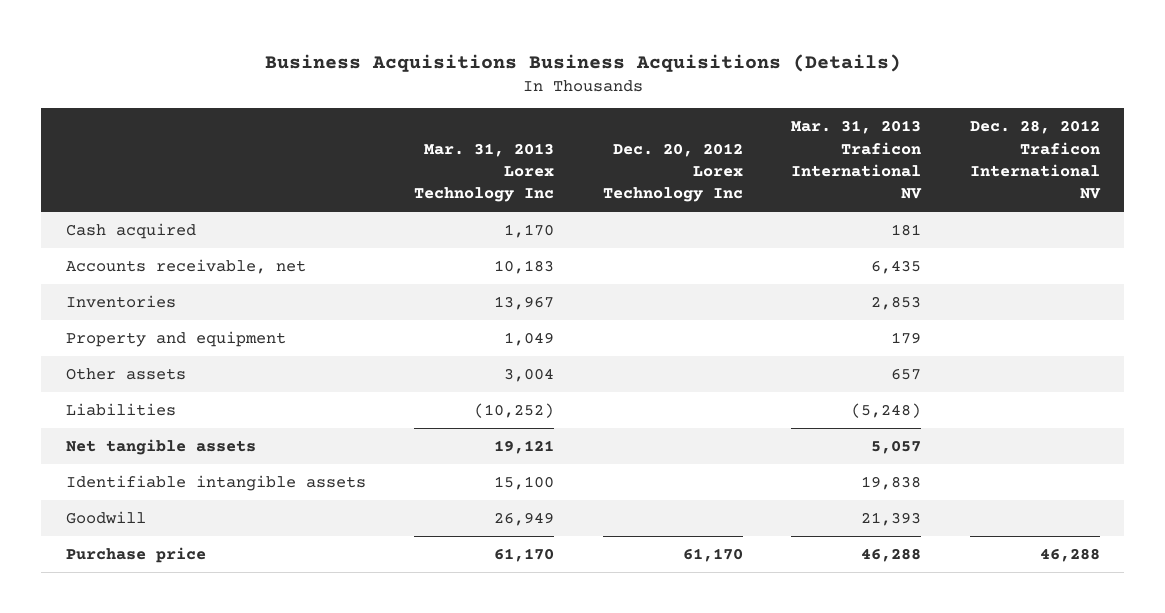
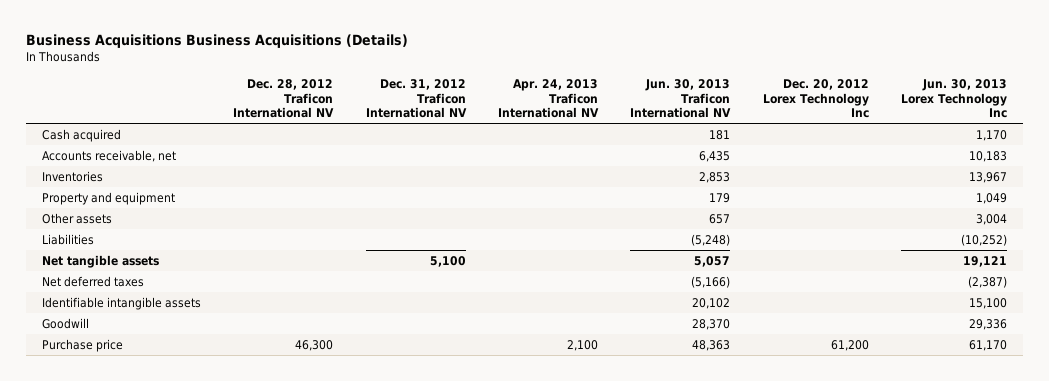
[414,142,555,203] Mar. 31, 2013 Lorex Technology Inc -> none
[791,120,923,200] Mar. 31, 2013 Traficon International NV -> none
none -> [365,78,467,119] Dec. 31, 2012 Traficon International NV
none -> [497,78,599,119] Apr. 24, 2013 Traficon International NV
none -> [630,78,732,119] Jun. 30, 2013 Traficon International NV
none -> [900,78,1007,119] Jun. 30, 2013 Lorex Technology Inc
none -> [41,275,144,287] Net deferred taxes
[682,547,743,562] 61,170 -> [830,339,869,351] 61,200
[1039,547,1100,562] 46,288 -> [295,339,334,351] 46,300

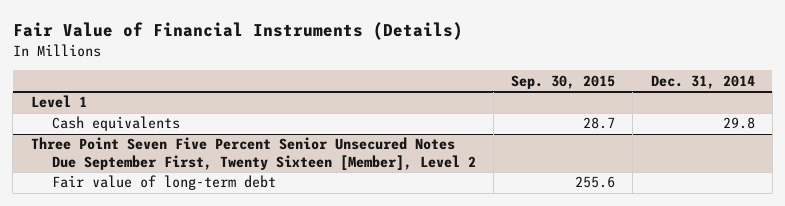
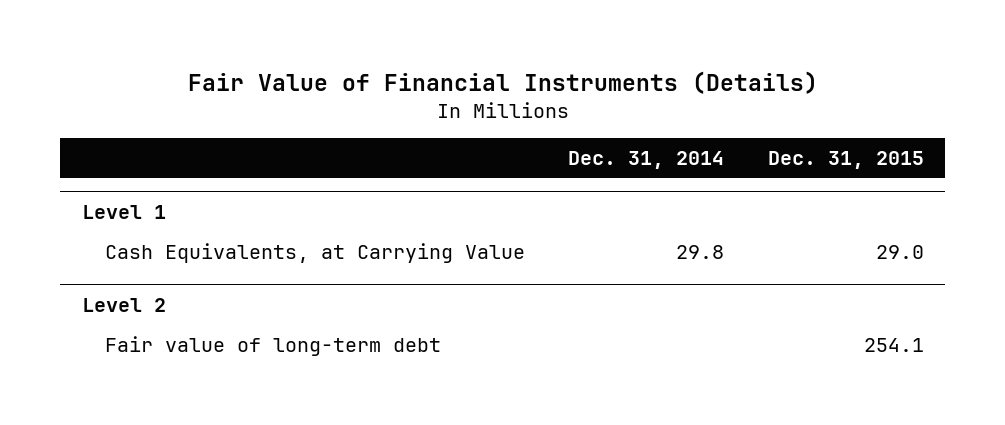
[511,74,616,89] Sep. 30, 2015 -> none
none -> [767,151,924,170] Dec. 31, 2015
[51,116,180,132] Cash equivalents -> [104,243,525,264] Cash Equivalents, at Carrying Value
[30,137,476,171] Three Point Seven Five Percent Senior Unsecured Notes Due September First, Twenty Sixteen [Member], Level 2 -> [81,297,166,312] Level 2

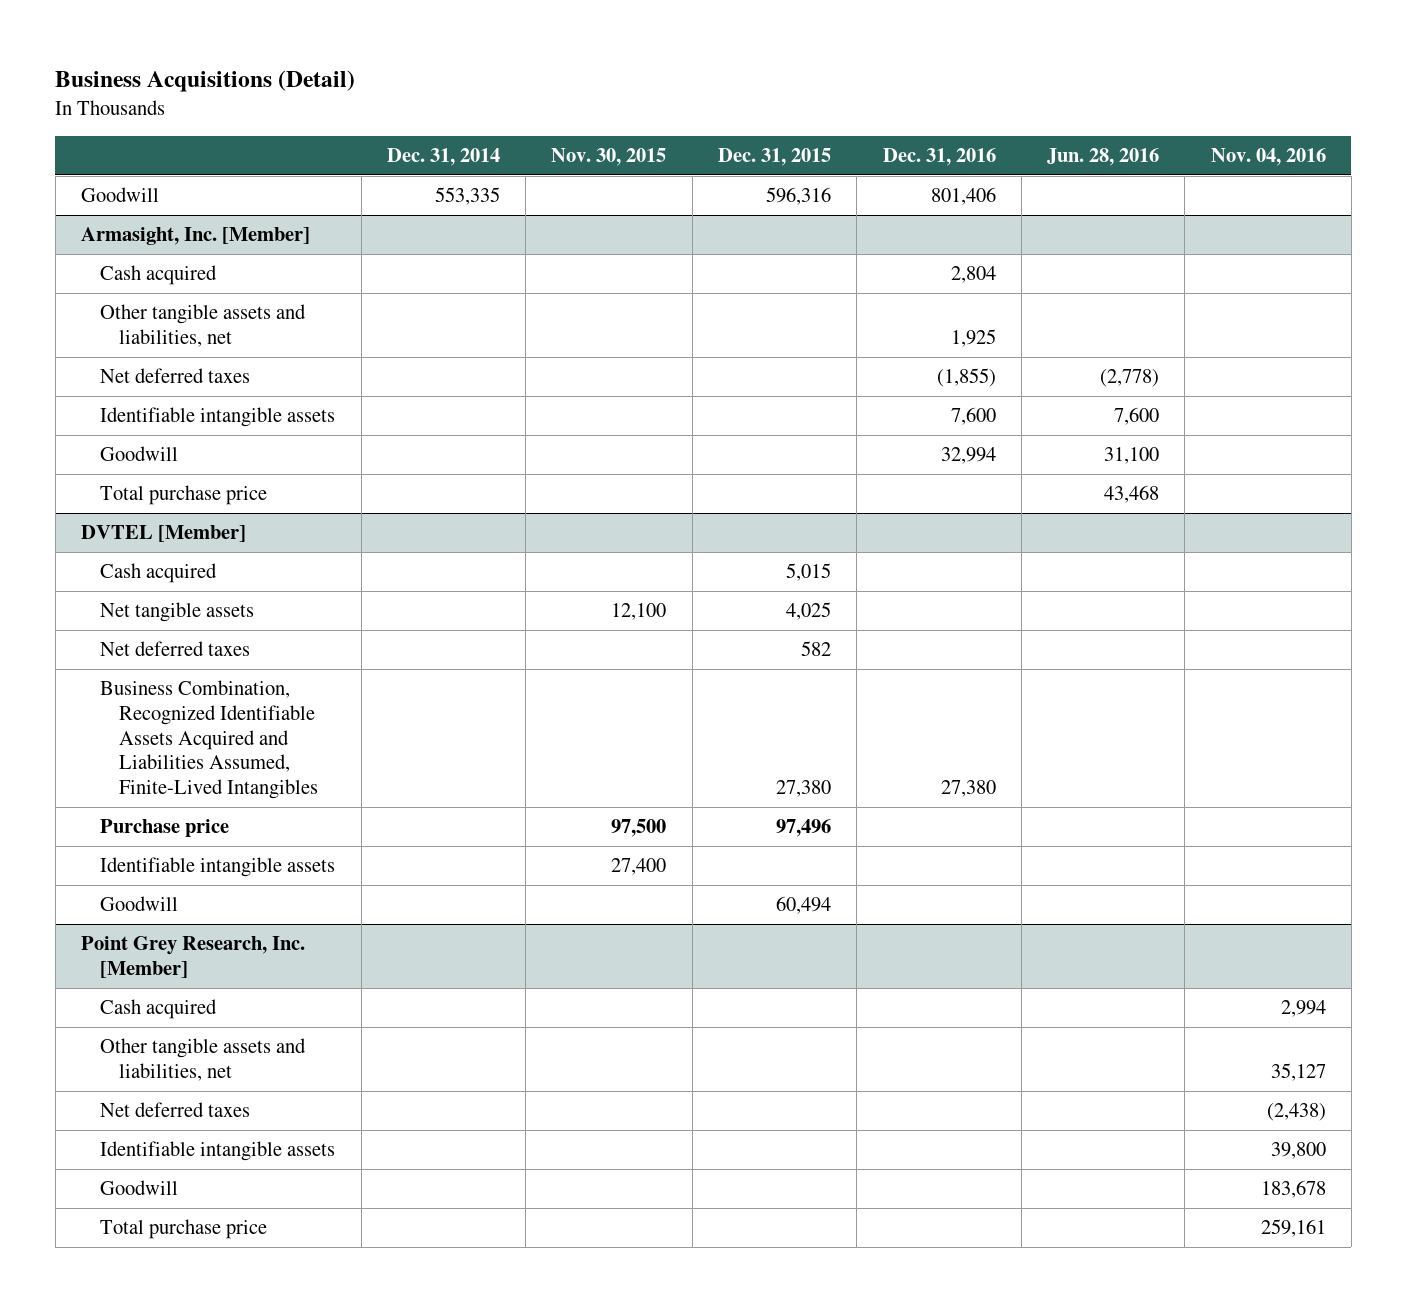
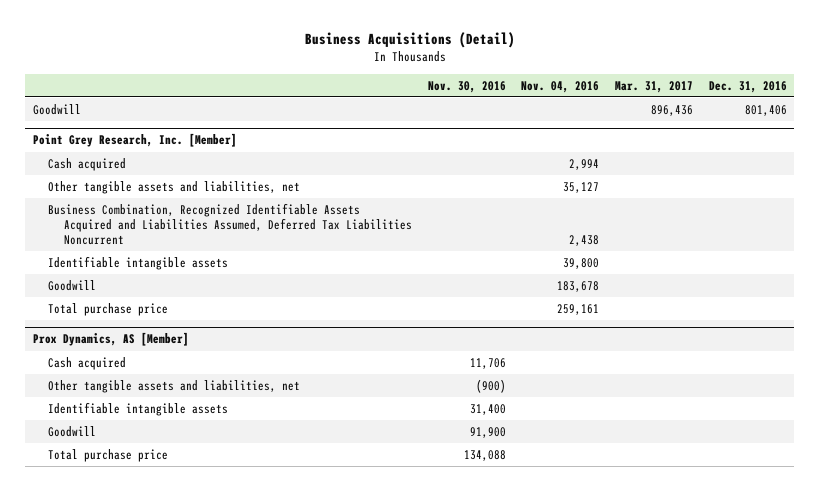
[386,147,500,166] Dec. 31, 2014 -> none
[551,147,667,166] Nov. 30, 2015 -> none
[717,147,831,166] Dec. 31, 2015 -> none
[1047,147,1160,166] Jun. 28, 2016 -> none
none -> [427,80,506,93] Nov. 30, 2016
none -> [615,80,694,93] Mar. 31, 2017
[81,227,311,246] Armasight, Inc. [Member] -> none
[100,265,218,286] Cash acquired -> none
[100,304,307,347] Other tangible assets and liabilities, net -> none
[100,368,251,384] Net deferred taxes -> none
[100,407,336,428] Identifiable intangible assets -> none
[100,446,179,462] Goodwill -> none
[100,485,268,506] Total purchase price -> none
[81,525,247,543] DVTEL [Member] -> none
[100,563,218,584] Cash acquired -> none
[100,602,255,623] Net tangible assets -> none
[100,641,251,657] Net deferred taxes -> none
[100,680,319,799] Business Combination, Recognized Identifiable Assets Acquired and Liabilities Assumed, Finite-Lived Intangibles -> none
[100,819,230,838] Purchase price -> none
[100,857,336,878] Identifiable intangible assets -> none
[100,896,179,912] Goodwill -> none
[100,1102,251,1118] Net deferred taxes -> none
none -> [48,202,413,245] Business Combination, Recognized Identifiable Assets Acquired and Liabilities Assumed, Deferred Tax Liabilities Noncurrent
none -> [32,332,189,347] Prox Dynamics, AS [Member]
none -> [48,356,127,370] Cash acquired
none -> [48,379,301,393] Other tangible assets and liabilities, net
none -> [48,401,229,416] Identifiable intangible assets
none -> [48,425,97,437] Goodwill
none -> [48,448,169,462] Total purchase price

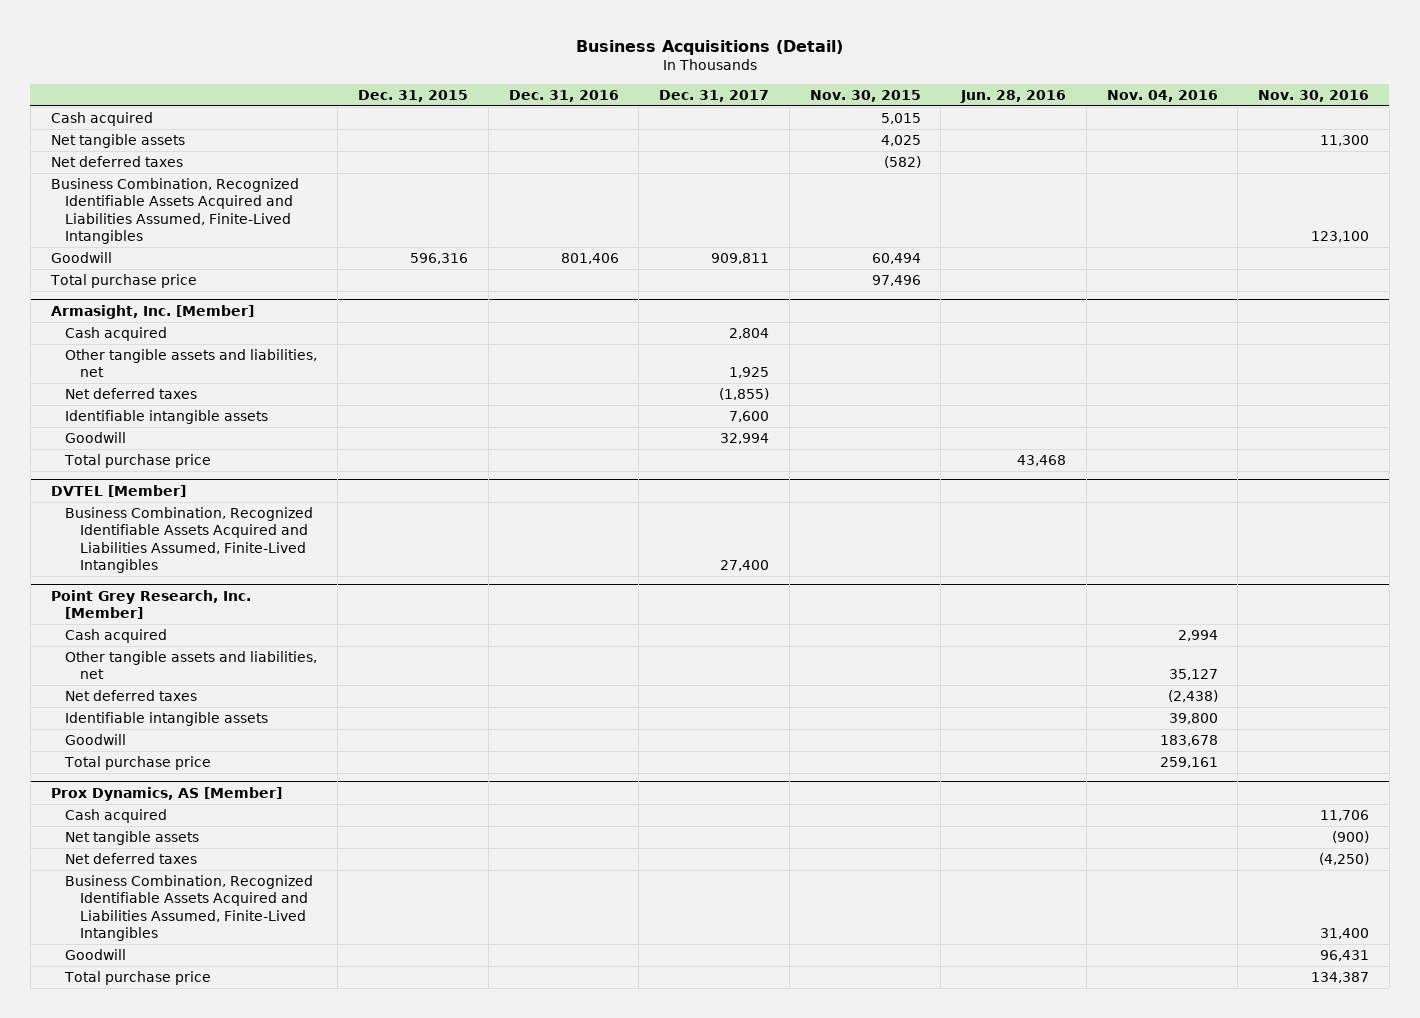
[615,80,694,93] Mar. 31, 2017 -> none
none -> [357,89,468,102] Dec. 31, 2015
none -> [659,89,770,102] Dec. 31, 2017
none -> [809,89,921,102] Nov. 30, 2015
none -> [960,89,1067,103] Jun. 28, 2016
none -> [50,112,153,127] Cash acquired
none -> [50,134,185,149] Net tangible assets
none -> [50,156,183,168] Net deferred taxes
none -> [50,178,299,244] Business Combination, Recognized Identifiable Assets Acquired and Liabilities Assumed, Finite-Lived Intangibles
none -> [49,274,197,289] Total purchase price
none -> [50,304,254,319] Armasight, Inc. [Member]
none -> [65,327,168,342] Cash acquired
none -> [65,349,318,378] Other tangible assets and liabilities, net
none -> [65,388,198,400] Net deferred taxes
none -> [65,410,269,425] Identifiable intangible assets
none -> [65,432,127,444] Goodwill
none -> [64,454,212,469] Total purchase price
none -> [50,484,186,497] DVTEL [Member]
none -> [65,507,314,573] Business Combination, Recognized Identifiable Assets Acquired and Liabilities Assumed, Finite-Lived Intangibles
[48,202,413,245] Business Combination, Recognized Identifiable Assets Acquired and Liabilities Assumed, Deferred Tax Liabilities Noncurrent -> none
none -> [65,690,198,702] Net deferred taxes
[48,379,301,393] Other tangible assets and liabilities, net -> [65,831,200,846] Net tangible assets
none -> [65,853,198,865] Net deferred taxes
[48,401,229,416] Identifiable intangible assets -> [65,875,314,941] Business Combination, Recognized Identifiable Assets Acquired and Liabilities Assumed, Finite-Lived Intangibles
[469,426,506,438] 91,900 -> [1320,950,1370,962] 96,431
[463,449,506,461] 134,088 -> [1311,972,1370,984] 134,387

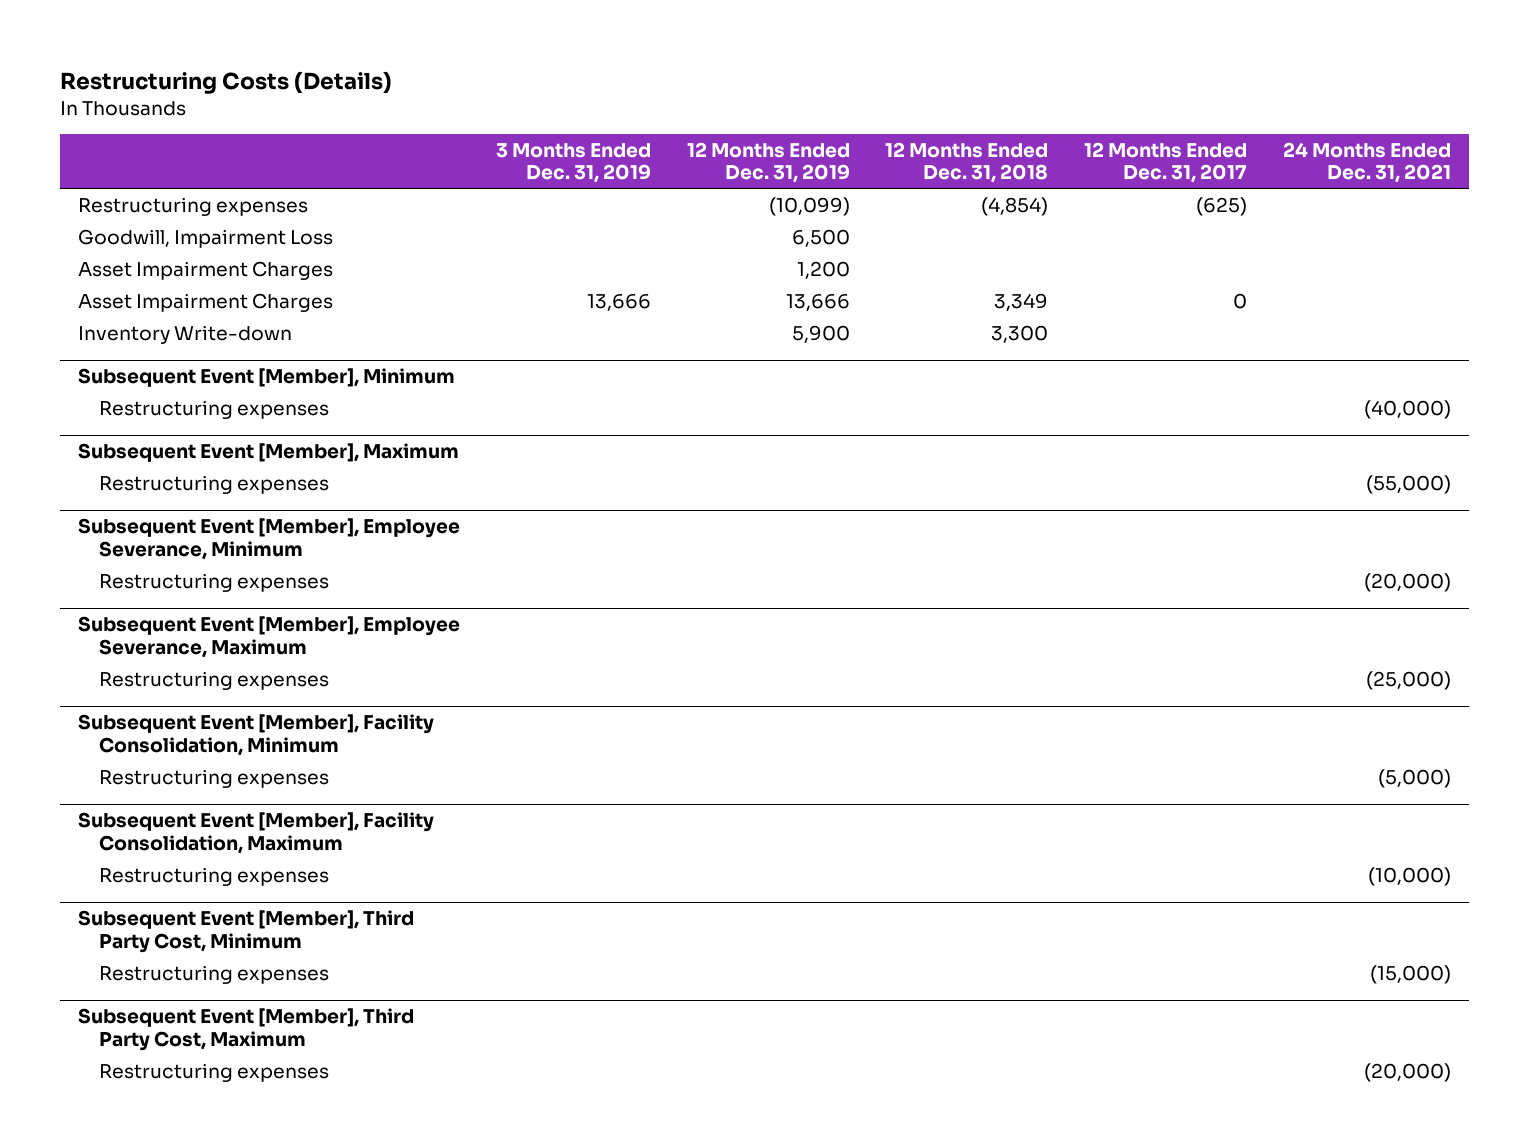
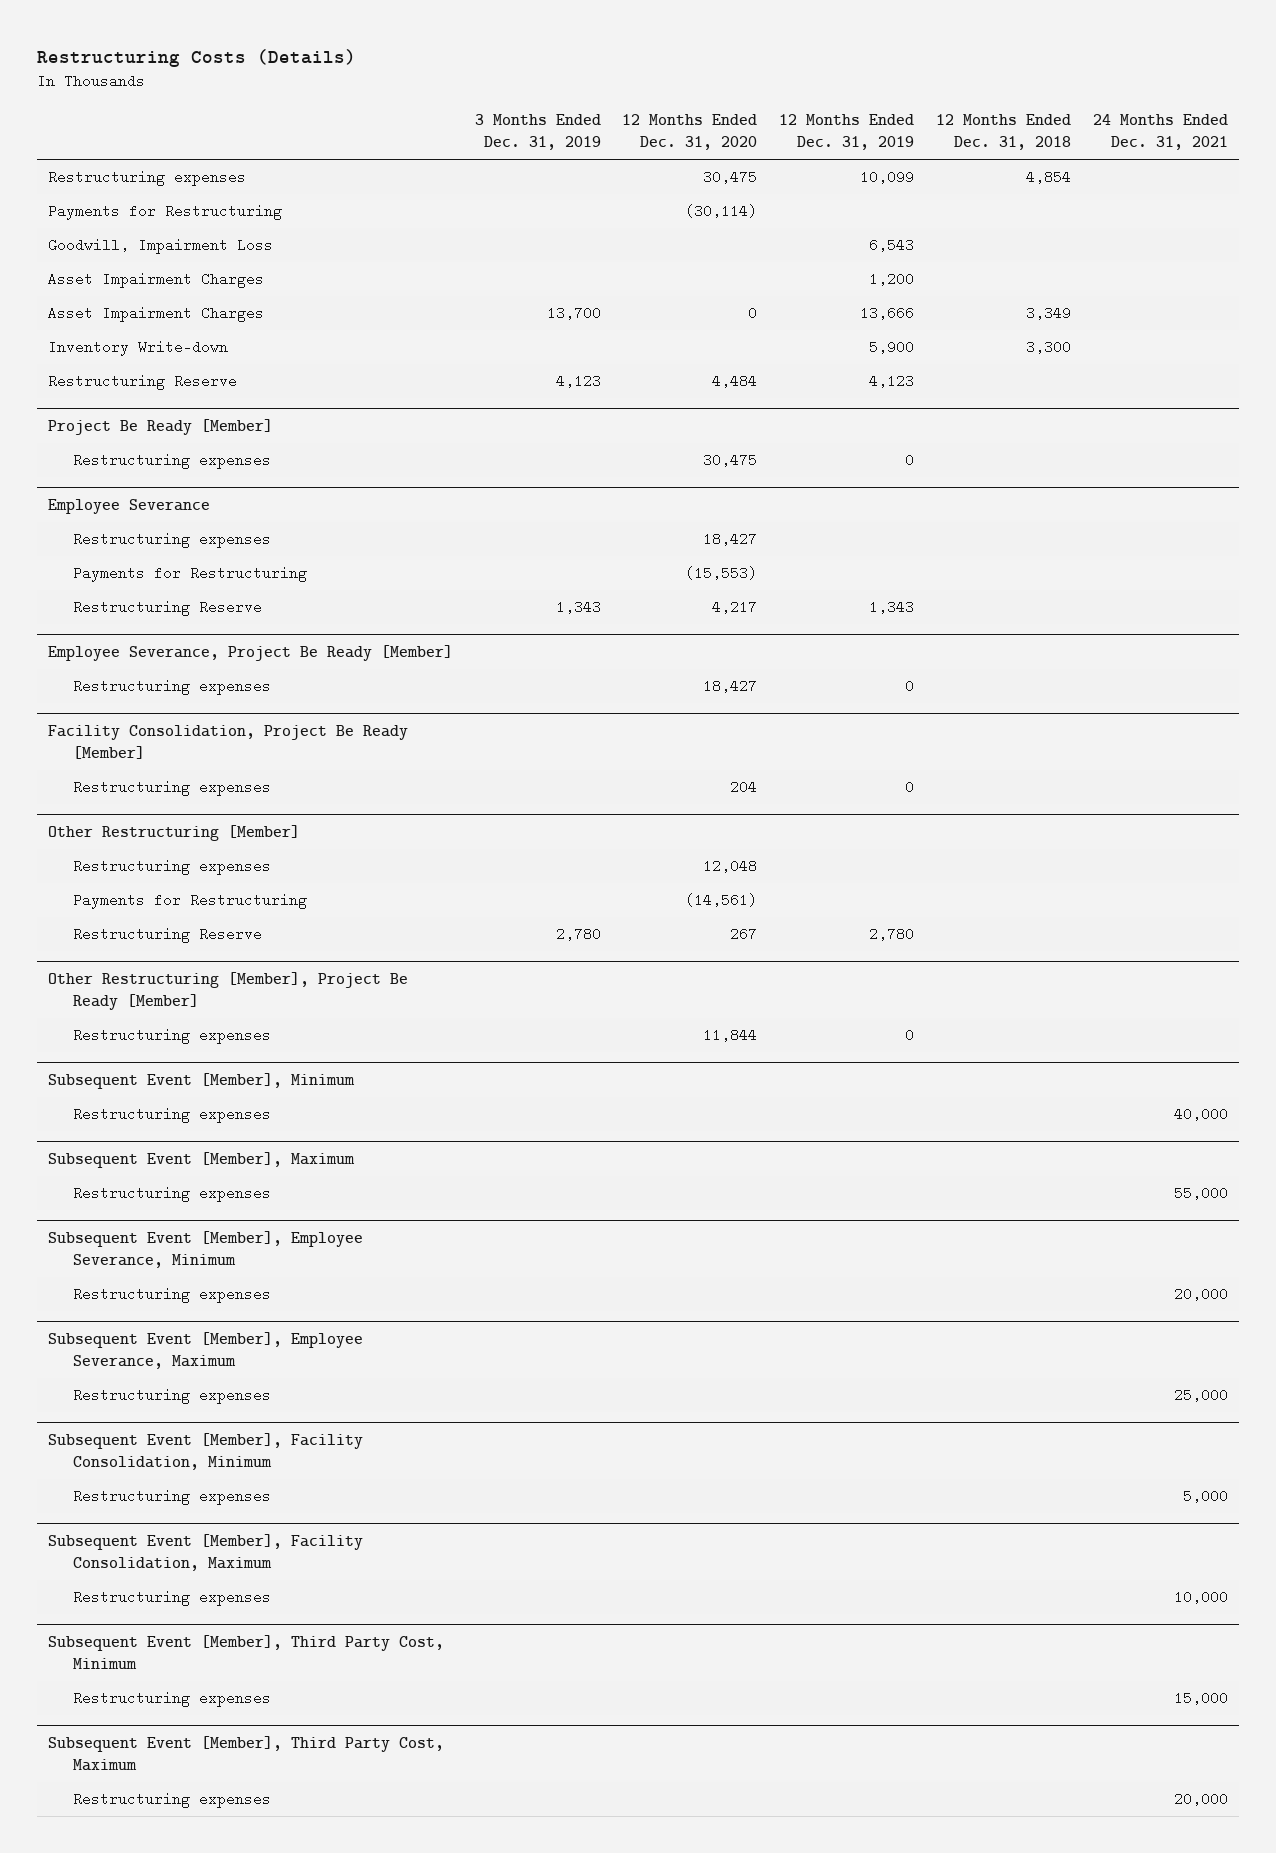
[1084,141,1248,184] 12 Months Ended Dec. 31, 2017 -> none
none -> [622,114,758,151] 12 Months Ended Dec. 31, 2020
[768,196,850,216] (10,099) -> [860,170,915,185] 10,099
[981,196,1049,216] (4,854) -> [1026,170,1072,185] 4,854
none -> [47,204,282,221] Payments for Restructuring
[791,228,850,247] 6,500 -> [869,238,915,253] 6,543
[586,293,651,311] 13,666 -> [546,306,601,321] 13,700
none -> [47,374,237,391] Restructuring Reserve
none -> [47,419,273,436] Project Be Ready [Member]
none -> [72,453,271,470] Restructuring expenses
none -> [47,499,210,515] Employee Severance
none -> [72,532,271,549] Restructuring expenses
none -> [72,566,307,583] Payments for Restructuring
none -> [72,600,262,617] Restructuring Reserve
none -> [47,645,453,662] Employee Severance, Project Be Ready [Member]
none -> [72,679,271,696] Restructuring expenses
none -> [47,725,408,760] Facility Consolidation, Project Be Ready [Member]
none -> [72,780,271,797] Restructuring expenses
none -> [47,825,300,842] Other Restructuring [Member]
none -> [72,859,271,876] Restructuring expenses
none -> [72,893,307,910] Payments for Restructuring
none -> [72,927,262,944] Restructuring Reserve
none -> [47,972,408,1011] Other Restructuring [Member], Project Be Ready [Member]
none -> [72,1028,271,1045] Restructuring expenses
[1364,399,1452,419] (40,000) -> [1173,1107,1228,1122] 40,000
[1366,474,1452,494] (55,000) -> [1173,1186,1228,1201] 55,000
[1364,572,1452,592] (20,000) -> [1173,1287,1228,1302] 20,000
[1366,670,1452,690] (25,000) -> [1173,1388,1228,1403] 25,000
[1378,768,1452,788] (5,000) -> [1182,1489,1228,1504] 5,000
[1368,866,1452,886] (10,000) -> [1173,1590,1228,1605] 10,000
[1370,964,1452,984] (15,000) -> [1173,1691,1228,1706] 15,000
[1364,1062,1452,1082] (20,000) -> [1173,1792,1228,1807] 20,000

